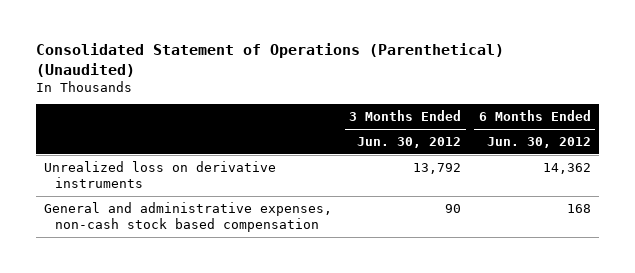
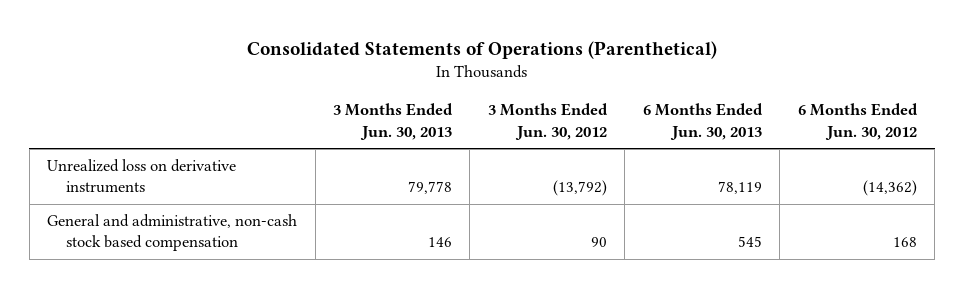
[35,43,504,77] Consolidated Statement of Operations (Parenthetical) (Unaudited) -> [246,40,717,59] Consolidated Statements of Operations (Parenthetical)
none -> [333,103,454,140] 3 Months Ended Jun. 30, 2013
none -> [642,103,763,140] 6 Months Ended Jun. 30, 2013
[413,162,462,174] 13,792 -> [552,180,607,197] (13,792)
[542,162,591,174] 14,362 -> [862,180,917,197] (14,362)
[44,201,333,233] General and administrative expenses, non-cash stock based compensation -> [47,214,298,252] General and administrative, non-cash stock based compensation

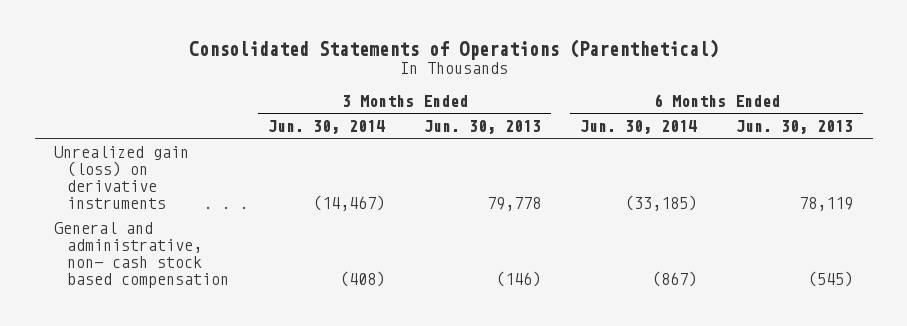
[487,103,608,140] 3 Months Ended Jun. 30, 2012 -> none
[797,103,918,140] 6 Months Ended Jun. 30, 2012 -> none
none -> [268,120,386,135] Jun. 30, 2014
none -> [580,120,698,135] Jun. 30, 2014
[47,159,237,194] Unrealized loss on derivative instruments -> [54,145,190,209] Unrealized gain (loss) on derivative instruments
[47,214,298,252] General and administrative, non-cash stock based compensation -> [54,221,230,288] General and administrative, non- cash stock based compensation
[428,237,453,248] 146 -> [496,270,542,287] (146)
[737,236,762,248] 545 -> [808,270,854,287] (545)

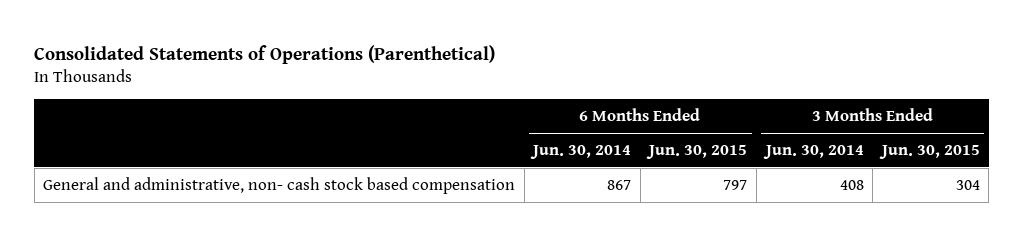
[424,120,542,135] Jun. 30, 2013 -> none
[736,120,854,135] Jun. 30, 2013 -> none
none -> [646,145,748,160] Jun. 30, 2015
none -> [878,145,980,160] Jun. 30, 2015
[54,145,190,209] Unrealized gain (loss) on derivative instruments -> none
[340,270,386,287] (408) -> [839,180,864,191] 408
[652,270,698,287] (867) -> [607,180,632,191] 867

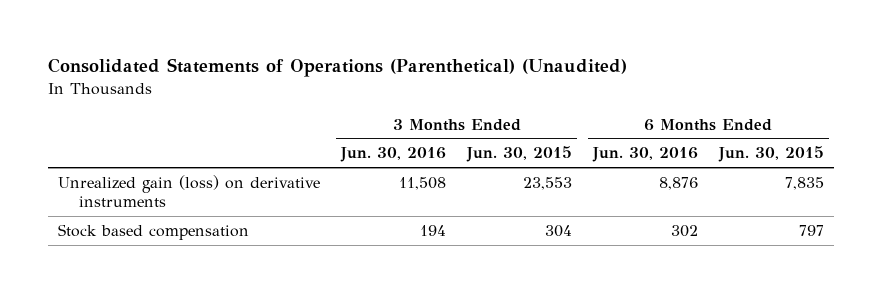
[34,44,496,64] Consolidated Statements of Operations (Parenthetical) -> [47,58,627,78] Consolidated Statements of Operations (Parenthetical) (Unaudited)
[530,145,632,160] Jun. 30, 2014 -> none
[762,145,864,160] Jun. 30, 2014 -> none
none -> [340,147,447,163] Jun. 30, 2016
none -> [591,147,698,163] Jun. 30, 2016
none -> [58,174,321,208] Unrealized gain (loss) on derivative instruments
[43,177,516,195] General and administrative, non- cash stock based compensation -> [58,223,250,240] Stock based compensation

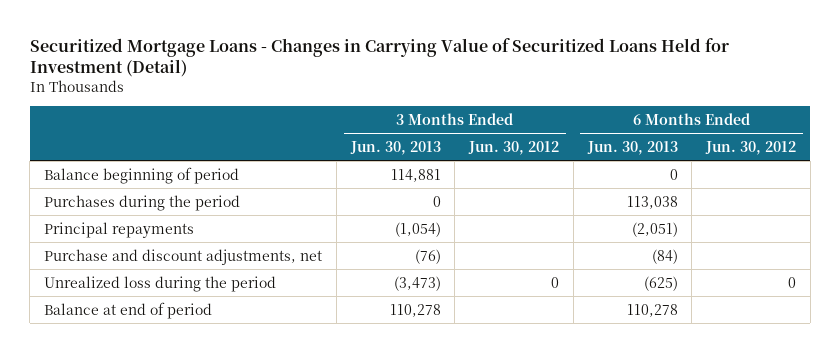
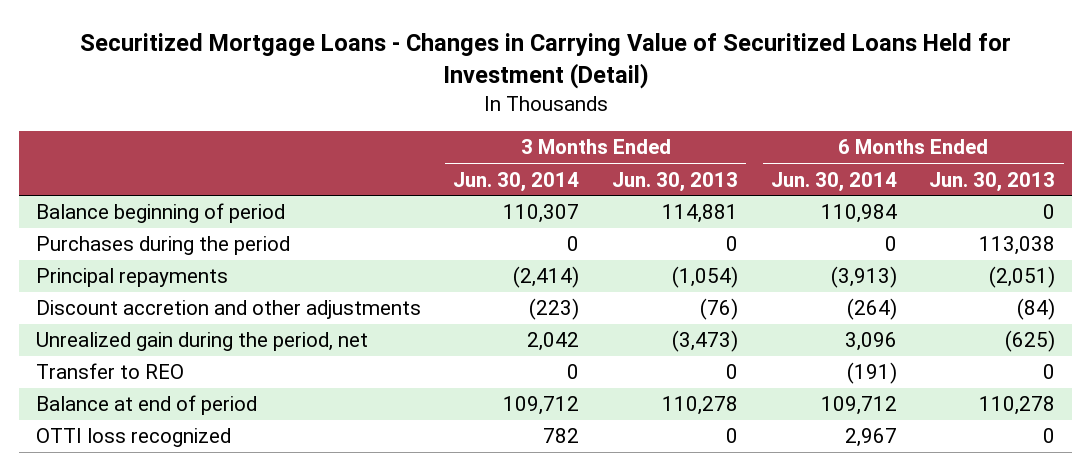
[468,141,560,156] Jun. 30, 2012 -> none
[704,141,796,156] Jun. 30, 2012 -> none
none -> [453,171,580,192] Jun. 30, 2014
none -> [770,171,897,192] Jun. 30, 2014
[44,248,323,265] Purchase and discount adjustments, net -> [35,300,421,320] Discount accretion and other adjustments
[44,275,277,292] Unrealized loss during the period -> [35,332,368,352] Unrealized gain during the period, net
none -> [35,363,184,380] Transfer to REO
none -> [35,428,231,448] OTTI loss recognized

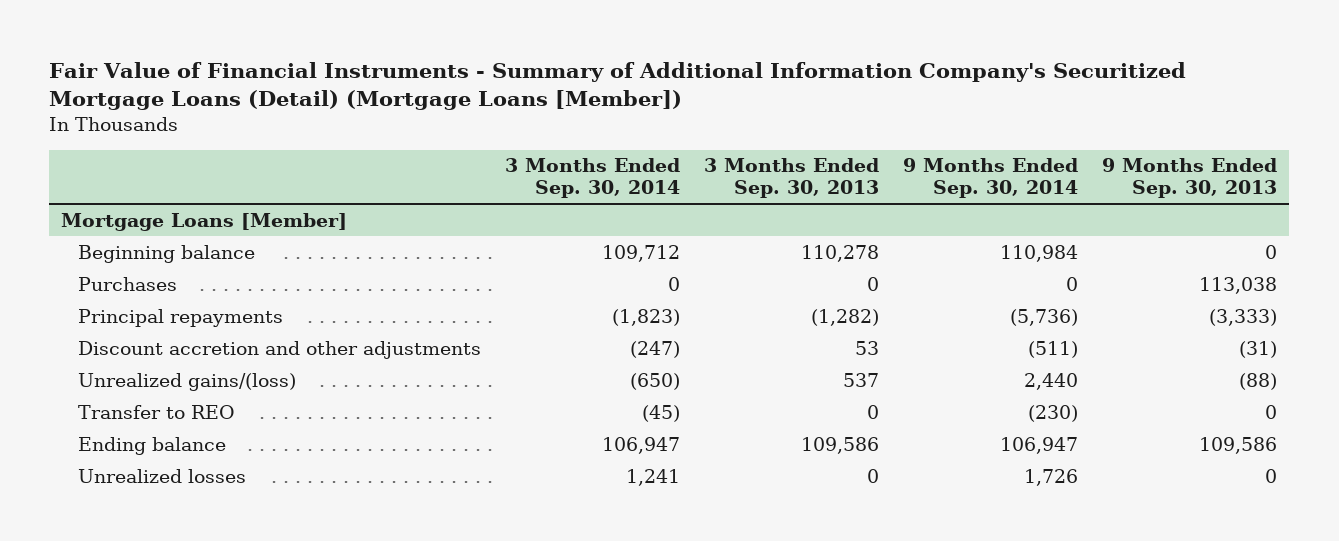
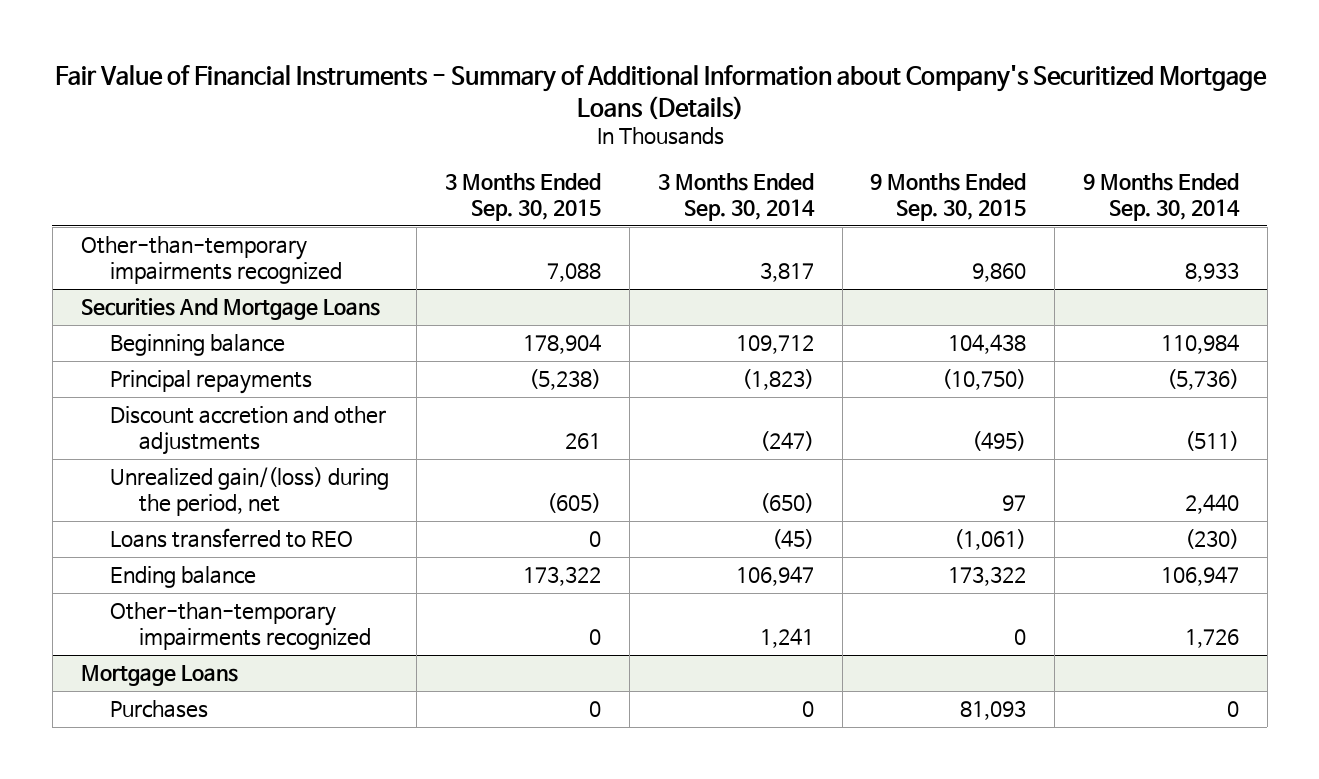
[49,61,1187,111] Fair Value of Financial Instruments - Summary of Additional Information Company's Securitized Mortgage Loans (Detail) (Mortgage Loans [Member]) -> [54,65,1267,120] Fair Value of Financial Instruments - Summary of Additional Information about Company's Securitized Mortgage Loans (Details)
[703,158,879,198] 3 Months Ended Sep. 30, 2013 -> none
[1102,158,1278,198] 9 Months Ended Sep. 30, 2013 -> none
none -> [445,173,602,221] 3 Months Ended Sep. 30, 2015
none -> [870,173,1027,221] 9 Months Ended Sep. 30, 2015
[61,212,348,231] Mortgage Loans [Member] -> none
none -> [80,236,342,285] Other-than-temporary impairments recognized
none -> [80,298,380,321] Securities And Mortgage Loans
[77,276,177,291] Purchases -> none
[77,372,296,391] Unrealized gains/(loss) -> [109,467,389,517] Unrealized gain/(loss) during the period, net
[77,404,235,419] Transfer to REO -> [109,528,353,549] Loans transferred to REO
[77,468,246,483] Unrealized losses -> [109,602,371,651] Other-than-temporary impairments recognized
none -> [80,665,238,687] Mortgage Loans
none -> [109,700,208,719] Purchases

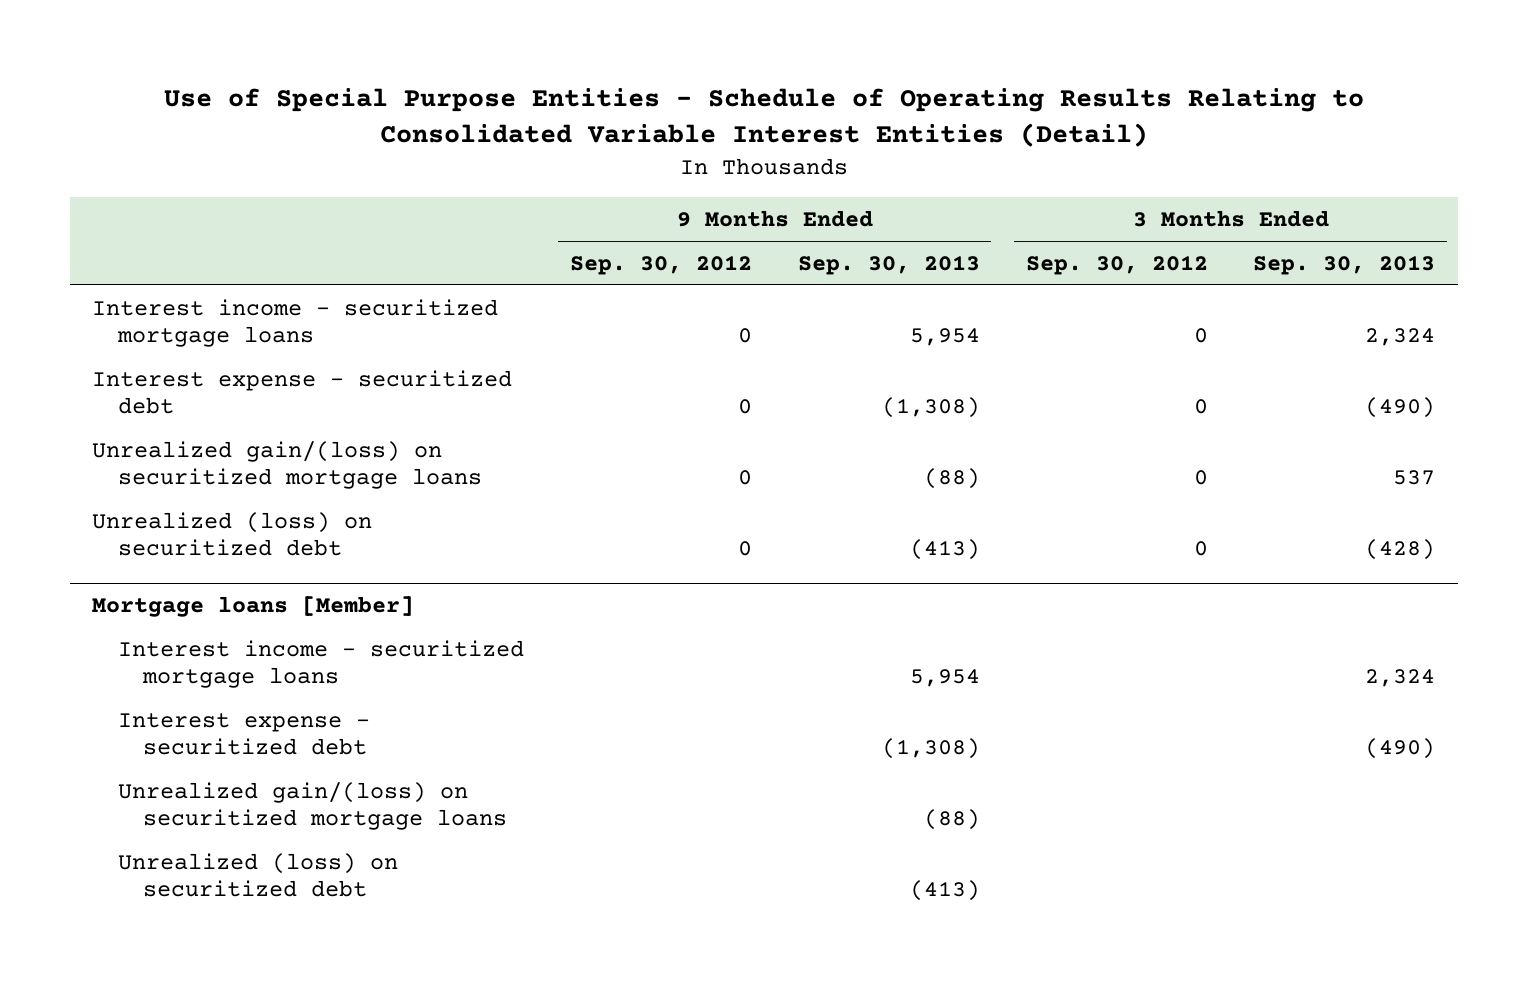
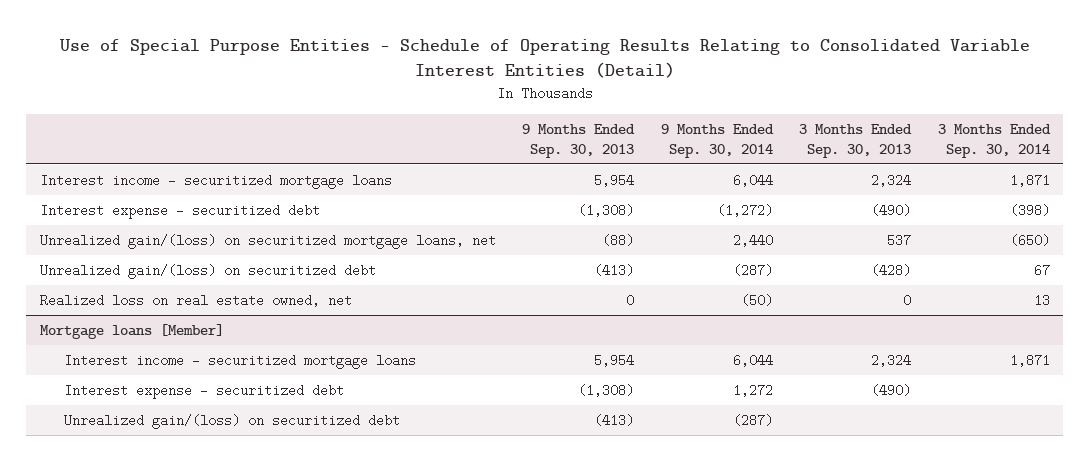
[569,254,752,275] Sep. 30, 2012 -> none
[1025,254,1208,275] Sep. 30, 2012 -> none
none -> [660,124,774,158] 9 Months Ended Sep. 30, 2014
none -> [937,124,1051,158] 3 Months Ended Sep. 30, 2014
[92,440,482,489] Unrealized gain/(loss) on securitized mortgage loans -> [39,233,496,249] Unrealized gain/(loss) on securitized mortgage loans, net
[92,511,373,556] Unrealized (loss) on securitized debt -> [39,263,376,279] Unrealized gain/(loss) on securitized debt
none -> [39,293,352,307] Realized loss on real estate owned, net
[117,781,508,830] Unrealized gain/(loss) on securitized mortgage loans -> none
[117,852,398,897] Unrealized (loss) on securitized debt -> [64,413,401,429] Unrealized gain/(loss) on securitized debt

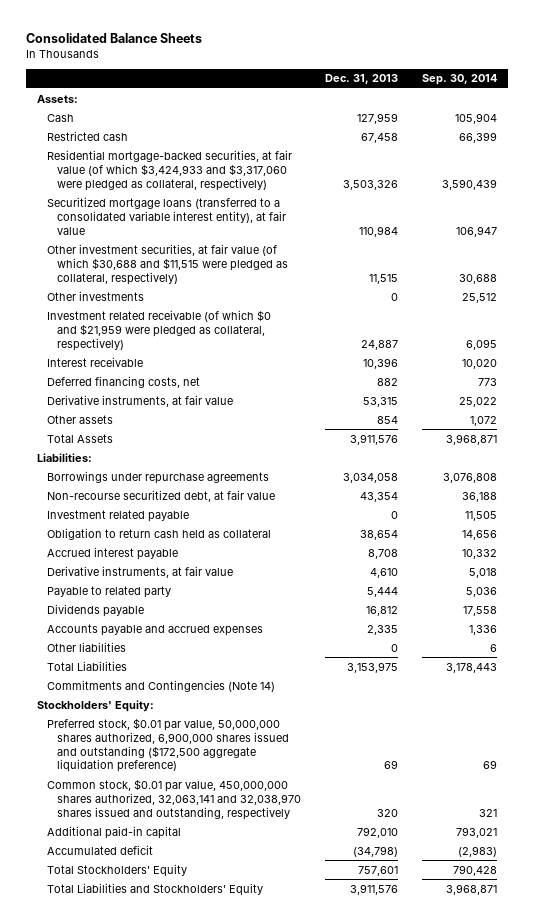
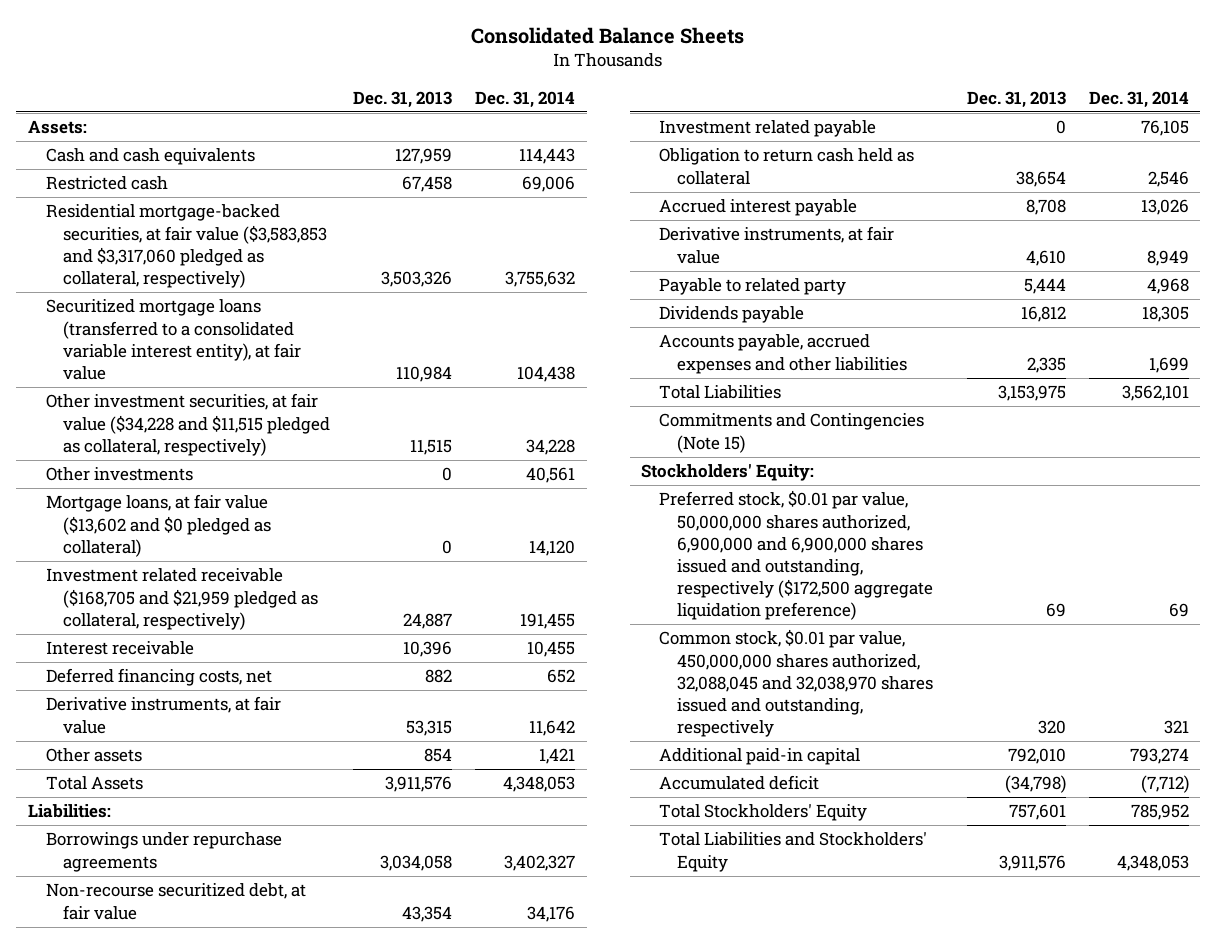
[421,74,497,86] Sep. 30, 2014 -> none
none -> [475,90,576,108] Dec. 31, 2014
[47,113,75,122] Cash -> [45,148,255,166] Cash and cash equivalents
[47,149,293,191] Residential mortgage-backed securities, at fair value (of which $3,424,933 and $3,317,060 were pledged as collateral, respectively) -> [45,204,328,288] Residential mortgage-backed securities, at fair value ($3,583,853 and $3,317,060 pledged as collateral, respectively)
[47,243,289,285] Other investment securities, at fair value (of which $30,688 and $11,515 were pledged as collateral, respectively) -> [45,393,331,456] Other investment securities, at fair value ($34,228 and $11,515 pledged as collateral, respectively)
none -> [45,494,272,557] Mortgage loans, at fair value ($13,602 and $0 pledged as collateral)
[47,309,272,351] Investment related receivable (of which $0 and $21,959 were pledged as collateral, respectively) -> [45,568,319,630] Investment related receivable ($168,705 and $21,959 pledged as collateral, respectively)
[47,641,127,652] Other liabilities -> none
[47,623,264,636] Accounts payable and accrued expenses -> [659,334,907,374] Accounts payable, accrued expenses and other liabilities
[47,679,276,692] Commitments and Contingencies (Note 14) -> [659,413,925,453] Commitments and Contingencies (Note 15)
[47,717,290,773] Preferred stock, $0.01 par value, 50,000,000 shares authorized, 6,900,000 shares issued and outstanding ($172,500 aggregate liquidation preference) -> [659,490,933,621] Preferred stock, $0.01 par value, 50,000,000 shares authorized, 6,900,000 and 6,900,000 shares issued and outstanding, respectively ($172,500 aggregate liquidation preference)
[47,778,302,820] Common stock, $0.01 par value, 450,000,000 shares authorized, 32,063,141 and 32,038,970 shares issued and outstanding, respectively -> [659,629,933,737] Common stock, $0.01 par value, 450,000,000 shares authorized, 32,088,045 and 32,038,970 shares issued and outstanding, respectively

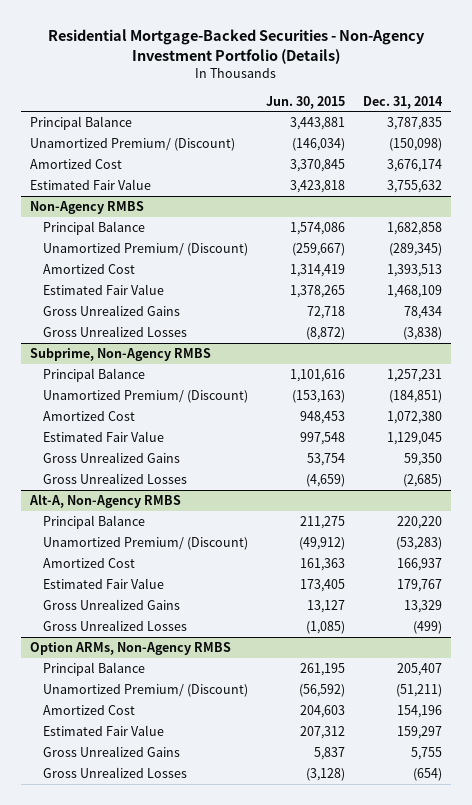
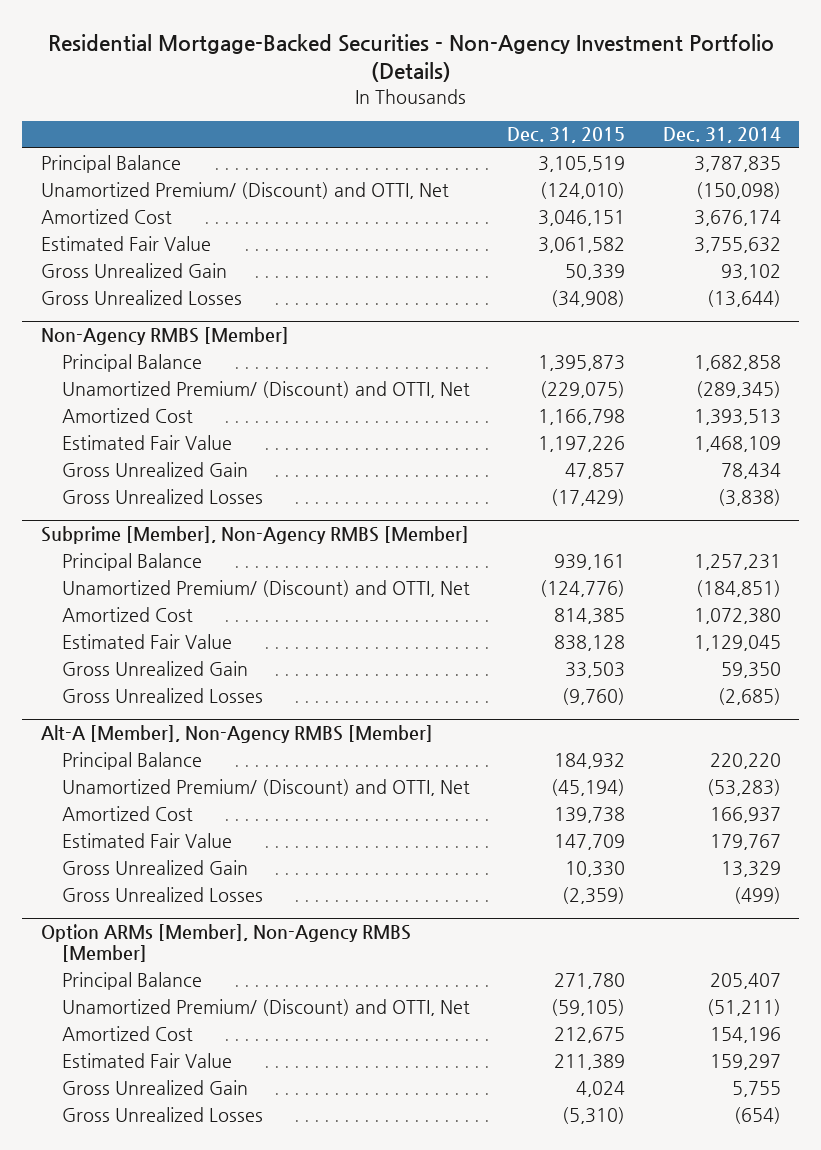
[266,95,346,109] Jun. 30, 2015 -> none
none -> [507,127,626,144] Dec. 31, 2015
[30,138,236,152] Unamortized Premium/ (Discount) -> [40,181,449,199] Unamortized Premium/ (Discount) and OTTI, Net
none -> [40,262,227,278] Gross Unrealized Gain
none -> [40,289,242,305] Gross Unrealized Losses
[30,201,145,215] Non-Agency RMBS -> [40,327,289,346] Non-Agency RMBS [Member]
[43,243,249,257] Unamortized Premium/ (Discount) -> [62,380,471,398] Unamortized Premium/ (Discount) and OTTI, Net
[43,305,181,317] Gross Unrealized Gains -> [62,461,249,477] Gross Unrealized Gain
[30,348,212,362] Subprime, Non-Agency RMBS -> [40,526,469,545] Subprime [Member], Non-Agency RMBS [Member]
[43,390,249,404] Unamortized Premium/ (Discount) -> [62,579,471,597] Unamortized Premium/ (Discount) and OTTI, Net
[43,452,181,464] Gross Unrealized Gains -> [62,660,249,676] Gross Unrealized Gain
[29,494,182,509] Alt-A, Non-Agency RMBS -> [40,725,433,744] Alt-A [Member], Non-Agency RMBS [Member]
[43,537,249,551] Unamortized Premium/ (Discount) -> [62,778,471,796] Unamortized Premium/ (Discount) and OTTI, Net
[43,599,181,611] Gross Unrealized Gains -> [62,859,249,875] Gross Unrealized Gain
[30,642,232,656] Option ARMs, Non-Agency RMBS -> [40,924,411,962] Option ARMs [Member], Non-Agency RMBS [Member]
[43,684,249,698] Unamortized Premium/ (Discount) -> [62,998,471,1016] Unamortized Premium/ (Discount) and OTTI, Net
[43,746,181,758] Gross Unrealized Gains -> [62,1079,249,1095] Gross Unrealized Gain

